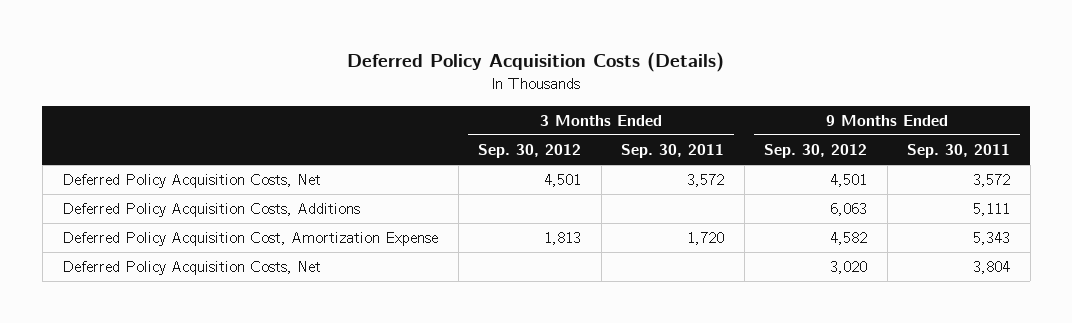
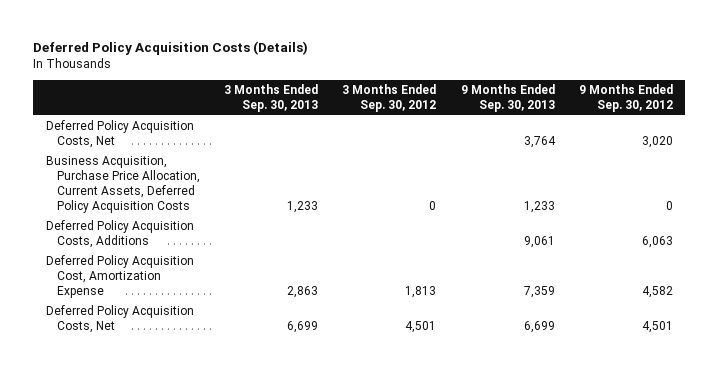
[621,144,725,159] Sep. 30, 2011 -> none
[907,144,1011,159] Sep. 30, 2011 -> none
none -> [223,83,318,113] 3 Months Ended Sep. 30, 2013
none -> [460,83,555,113] 9 Months Ended Sep. 30, 2013
[62,261,322,276] Deferred Policy Acquisition Costs, Net -> [45,120,194,149] Deferred Policy Acquisition Costs, Net
none -> [45,156,200,214] Business Acquisition, Purchase Price Allocation, Current Assets, Deferred Policy Acquisition Costs
[62,174,322,189] Deferred Policy Acquisition Costs, Net -> [45,305,194,334] Deferred Policy Acquisition Costs, Net

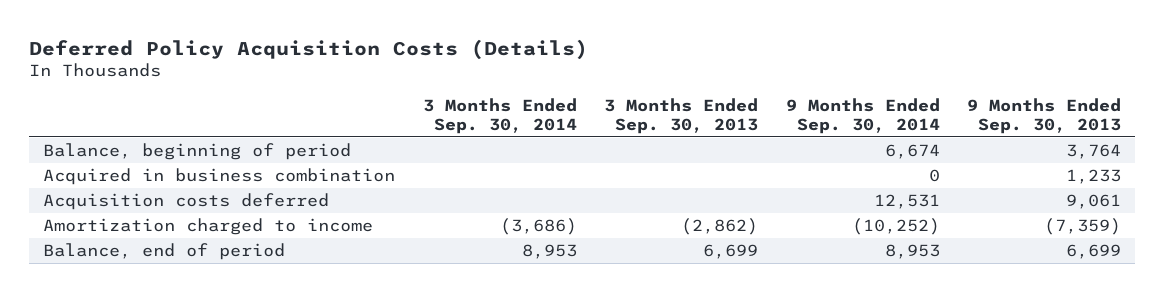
[342,83,437,113] 3 Months Ended Sep. 30, 2012 -> none
[578,83,673,113] 9 Months Ended Sep. 30, 2012 -> none
none -> [422,97,577,135] 3 Months Ended Sep. 30, 2014
none -> [785,97,940,135] 9 Months Ended Sep. 30, 2014
[45,156,200,214] Business Acquisition, Purchase Price Allocation, Current Assets, Deferred Policy Acquisition Costs -> none
[45,255,194,299] Deferred Policy Acquisition Cost, Amortization Expense -> none
[45,120,194,149] Deferred Policy Acquisition Costs, Net -> [43,142,352,160] Balance, beginning of period
none -> [43,167,396,185] Acquired in business combination
[45,220,194,249] Deferred Policy Acquisition Costs, Additions -> [43,192,330,210] Acquisition costs deferred
none -> [43,217,374,235] Amortization charged to income
[45,305,194,334] Deferred Policy Acquisition Costs, Net -> [43,242,286,260] Balance, end of period

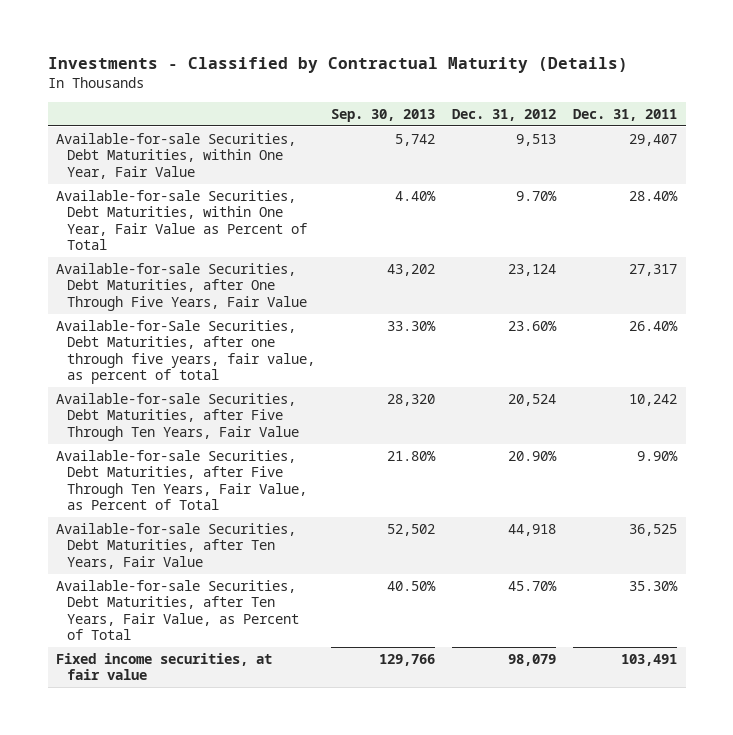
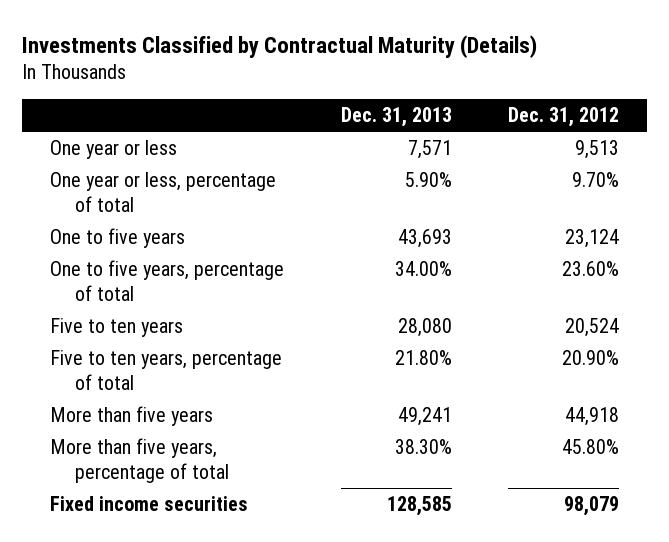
[47,57,628,74] Investments - Classified by Contractual Maturity (Details) -> [21,34,537,58] Investments Classified by Contractual Maturity (Details)
[331,108,436,122] Sep. 30, 2013 -> none
[573,108,678,121] Dec. 31, 2011 -> none
none -> [340,107,452,128] Dec. 31, 2013
[56,579,299,641] Available-for-sale Securities, Debt Maturities, after Ten Years, Fair Value, as Percent of Total -> none
[56,132,297,179] Available-for-sale Securities, Debt Maturities, within One Year, Fair Value -> [50,140,178,160] One year or less
[56,189,307,251] Available-for-sale Securities, Debt Maturities, within One Year, Fair Value as Percent of Total -> [50,172,277,213] One year or less, percentage of total
[56,262,307,311] Available-for-sale Securities, Debt Maturities, after One Through Five Years, Fair Value -> [50,228,186,249] One to five years
[56,319,315,385] Available-for-Sale Securities, Debt Maturities, after one through five years, fair value, as percent of total -> [50,260,285,302] One to five years, percentage of total
[56,392,299,441] Available-for-sale Securities, Debt Maturities, after Five Through Ten Years, Fair Value -> [50,318,184,338] Five to ten years
[56,449,307,511] Available-for-sale Securities, Debt Maturities, after Five Through Ten Years, Fair Value, as Percent of Total -> [50,350,283,391] Five to ten years, percentage of total
[56,522,297,569] Available-for-sale Securities, Debt Maturities, after Ten Years, Fair Value -> [50,406,214,427] More than five years
none -> [50,438,230,484] More than five years, percentage of total
[56,652,273,681] Fixed income securities, at fair value -> [50,496,249,512] Fixed income securities

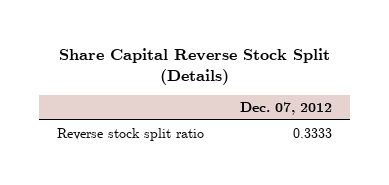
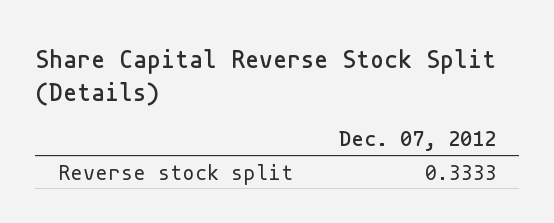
[57,128,205,142] Reverse stock split ratio -> [57,163,293,185] Reverse stock split

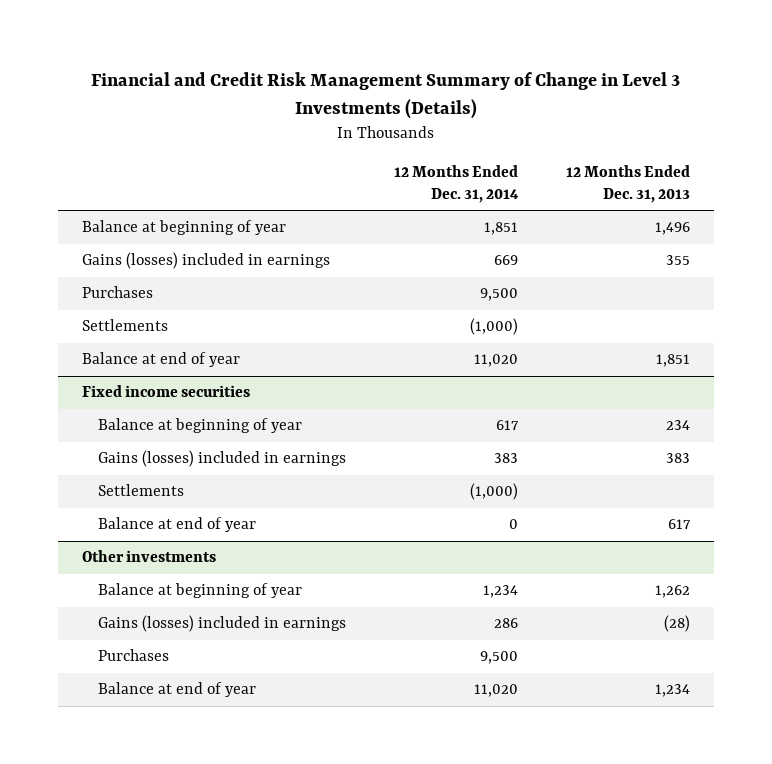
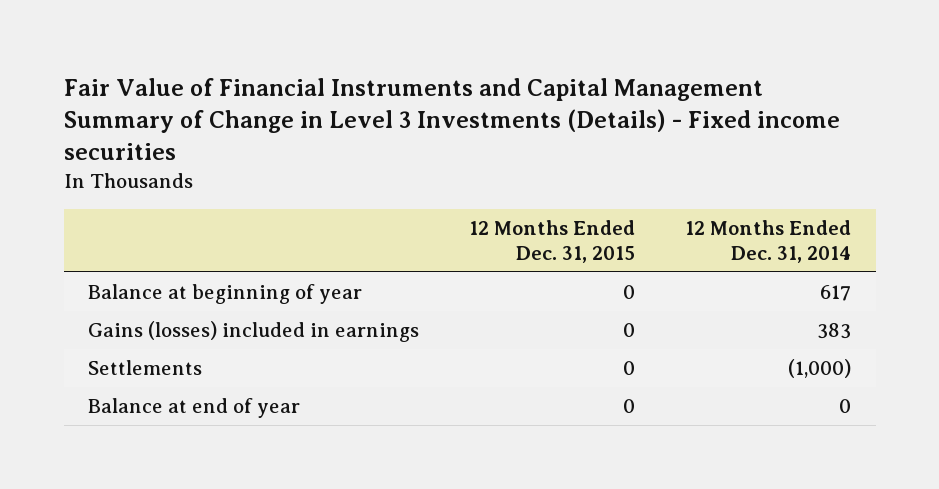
[91,71,681,119] Financial and Credit Risk Management Summary of Change in Level 3 Investments (Details) -> [63,77,840,161] Fair Value of Financial Instruments and Capital Management Summary of Change in Level 3 Investments (Details) - Fixed income securities
[566,165,691,203] 12 Months Ended Dec. 31, 2013 -> none
none -> [469,220,636,263] 12 Months Ended Dec. 31, 2015
[81,220,286,236] Balance at beginning of year -> none
[81,252,330,270] Gains (losses) included in earnings -> none
[81,286,153,299] Purchases -> none
[81,319,168,332] Settlements -> none
[81,352,240,368] Balance at end of year -> none
[81,385,250,398] Fixed income securities -> none
[81,550,216,563] Other investments -> none
[98,583,303,599] Balance at beginning of year -> none
[98,615,347,633] Gains (losses) included in earnings -> none
[98,649,170,662] Purchases -> none
[98,682,257,698] Balance at end of year -> none

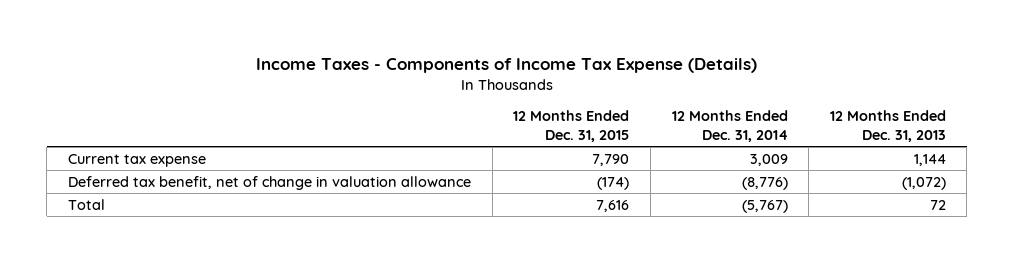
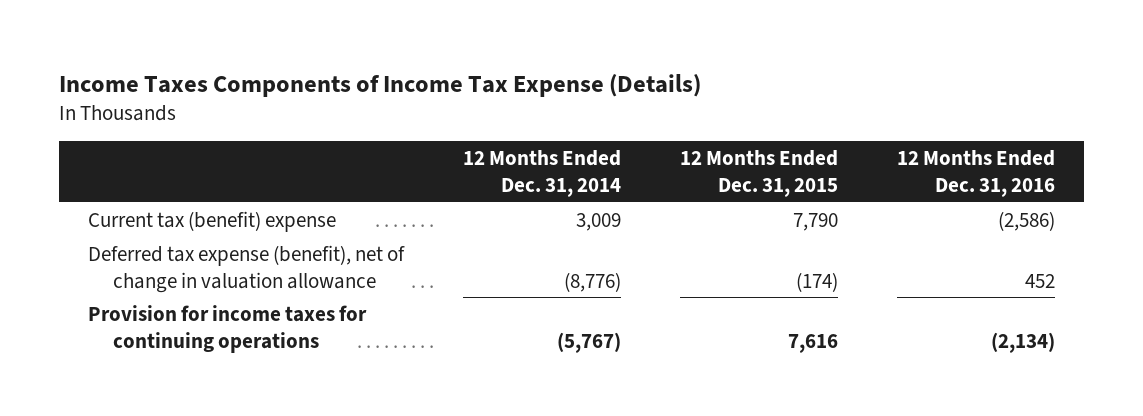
[255,57,757,73] Income Taxes - Components of Income Tax Expense (Details) -> [59,73,702,97] Income Taxes Components of Income Tax Expense (Details)
[829,109,946,142] 12 Months Ended Dec. 31, 2013 -> none
none -> [897,150,1056,197] 12 Months Ended Dec. 31, 2016
[68,153,207,167] Current tax expense -> [88,210,337,232] Current tax (benefit) expense
[68,175,472,190] Deferred tax benefit, net of change in valuation allowance -> [88,244,406,293] Deferred tax expense (benefit), net of change in valuation allowance
[68,198,106,210] Total -> [88,304,368,353] Provision for income taxes for continuing operations

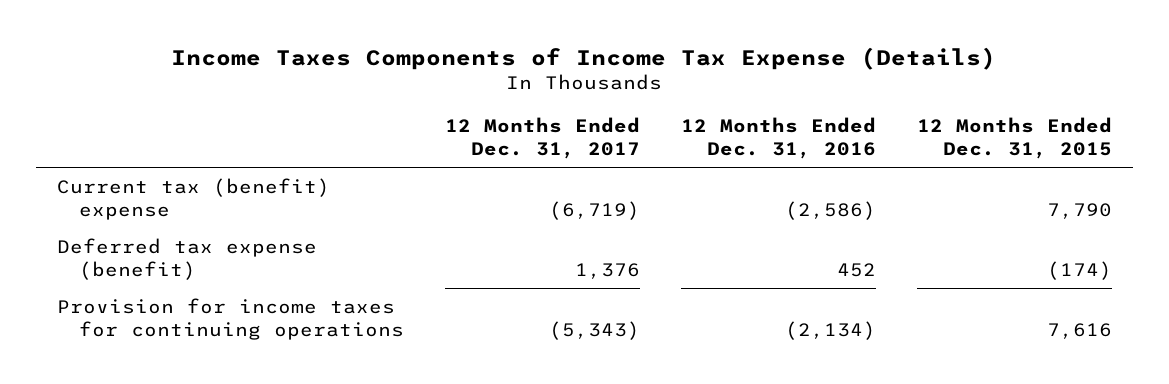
[463,150,622,197] 12 Months Ended Dec. 31, 2014 -> none
none -> [444,117,640,160] 12 Months Ended Dec. 31, 2017
[88,244,406,293] Deferred tax expense (benefit), net of change in valuation allowance -> [56,237,317,280] Deferred tax expense (benefit)

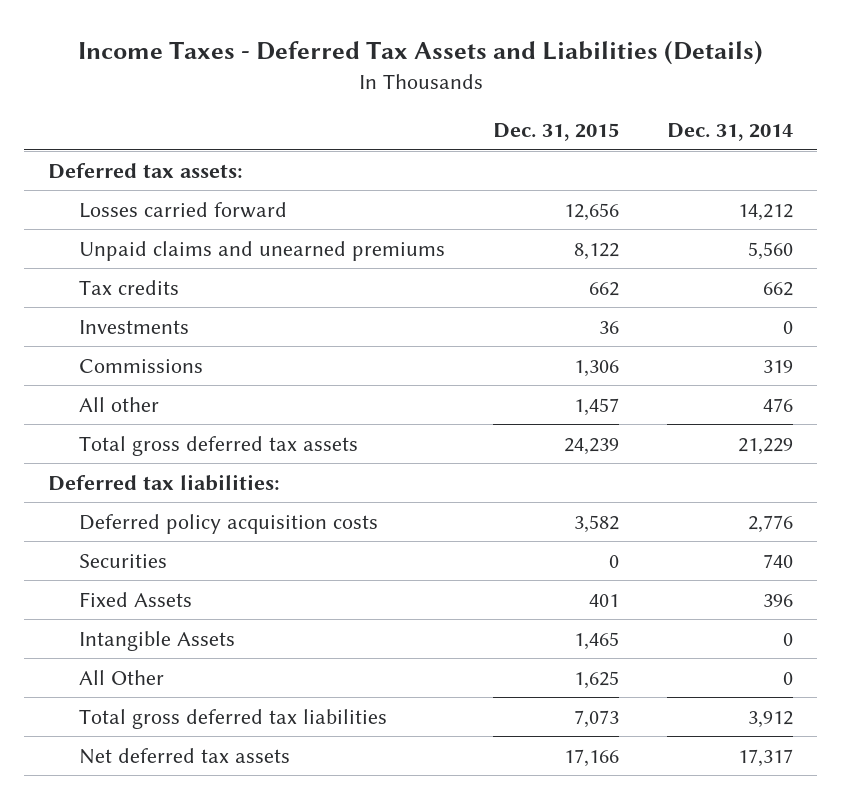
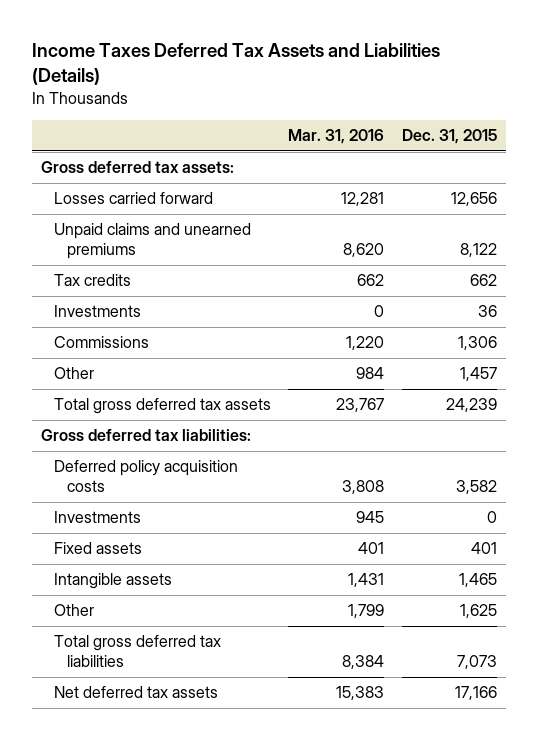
[77,39,763,65] Income Taxes - Deferred Tax Assets and Liabilities (Details) -> [31,42,440,85] Income Taxes Deferred Tax Assets and Liabilities (Details)
[667,123,794,142] Dec. 31, 2014 -> none
none -> [288,129,385,145] Mar. 31, 2016
[48,162,244,179] Deferred tax assets: -> [40,161,234,174] Gross deferred tax assets:
[79,396,160,412] All other -> [53,367,94,380] Other
[48,473,281,491] Deferred tax liabilities: -> [40,429,251,442] Gross deferred tax liabilities:
[79,553,168,568] Securities -> [53,511,141,524] Investments
[79,591,193,607] Fixed Assets -> [53,542,142,555] Fixed assets
[79,630,236,651] Intangible Assets -> [53,573,172,590] Intangible assets
[79,669,165,685] All Other -> [53,604,94,617] Other

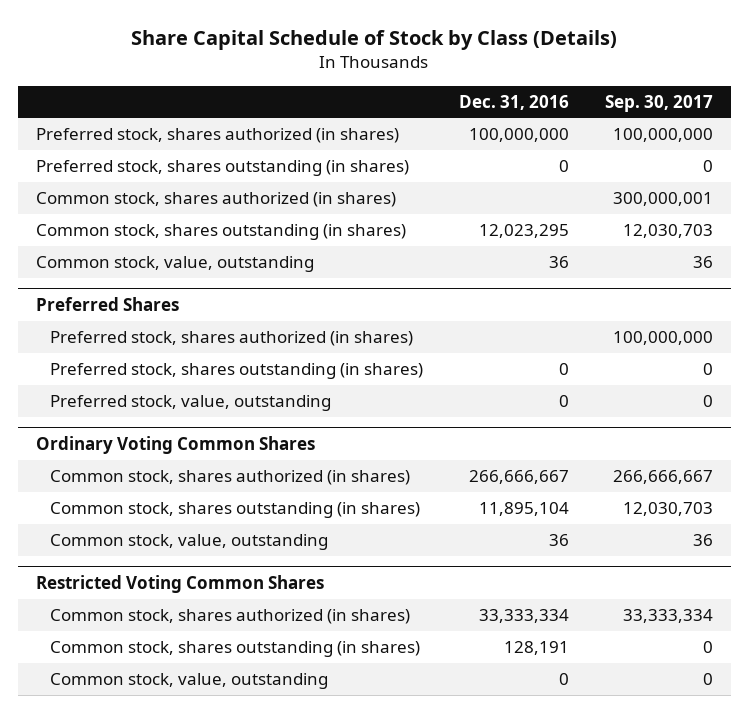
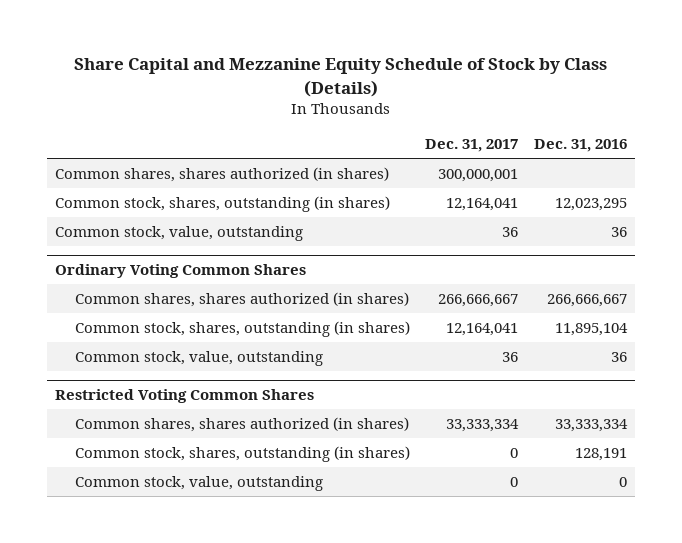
[131,30,618,51] Share Capital Schedule of Stock by Class (Details) -> [73,58,607,97] Share Capital and Mezzanine Equity Schedule of Stock by Class (Details)
[604,94,713,112] Sep. 30, 2017 -> none
none -> [425,139,519,153] Dec. 31, 2017
[36,128,400,144] Preferred stock, shares authorized (in shares) -> none
[36,160,410,177] Preferred stock, shares outstanding (in shares) -> none
[36,192,397,208] Common stock, shares authorized (in shares) -> [54,167,389,183] Common shares, shares authorized (in shares)
[36,224,407,241] Common stock, shares outstanding (in shares) -> [54,196,390,213] Common stock, shares, outstanding (in shares)
[36,297,180,312] Preferred Shares -> none
[49,331,413,347] Preferred stock, shares authorized (in shares) -> none
[49,363,423,380] Preferred stock, shares outstanding (in shares) -> none
[49,395,331,412] Preferred stock, value, outstanding -> none
[49,470,410,486] Common stock, shares authorized (in shares) -> [74,292,409,308] Common shares, shares authorized (in shares)
[49,502,420,519] Common stock, shares outstanding (in shares) -> [74,321,410,338] Common stock, shares, outstanding (in shares)
[49,609,410,625] Common stock, shares authorized (in shares) -> [74,417,409,433] Common shares, shares authorized (in shares)
[49,641,420,658] Common stock, shares outstanding (in shares) -> [74,446,410,463] Common stock, shares, outstanding (in shares)

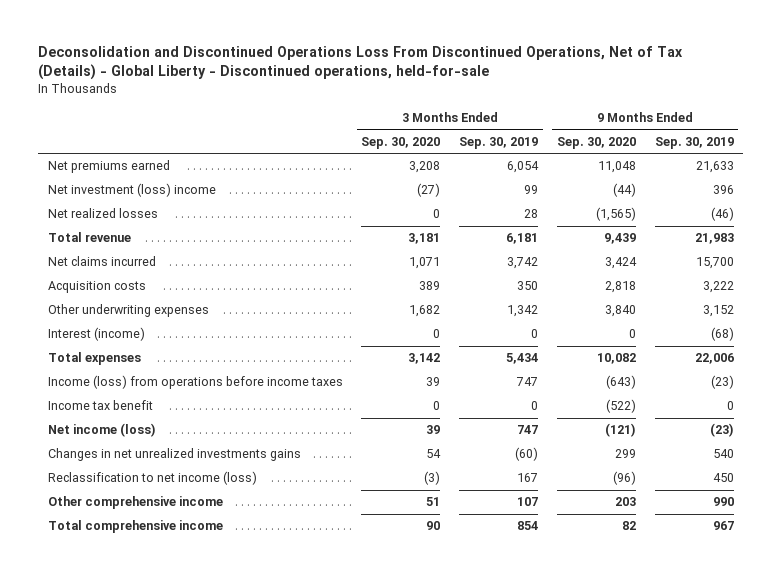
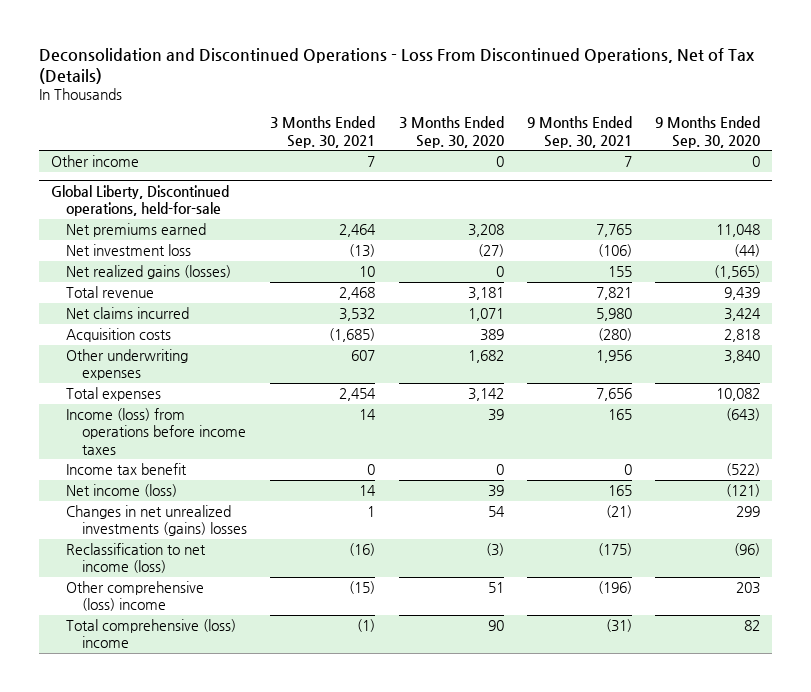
[38,46,684,81] Deconsolidation and Discontinued Operations Loss From Discontinued Operations, Net of Tax (Details) - Global Liberty - Discontinued operations, held-for-sale -> [39,47,756,84] Deconsolidation and Discontinued Operations - Loss From Discontinued Operations, Net of Tax (Details)
[459,136,539,149] Sep. 30, 2019 -> none
[654,136,734,149] Sep. 30, 2019 -> none
none -> [270,116,376,148] 3 Months Ended Sep. 30, 2021
none -> [527,116,633,148] 9 Months Ended Sep. 30, 2021
none -> [50,155,139,168] Other income
none -> [50,184,229,216] Global Liberty, Discontinued operations, held-for-sale
[47,183,216,198] Net investment (loss) income -> [66,244,192,257] Net investment loss
[47,208,158,219] Net realized losses -> [66,265,232,280] Net realized gains (losses)
[47,327,145,342] Interest (income) -> none
[47,448,301,462] Changes in net unrealized investments gains -> [66,505,247,537] Changes in net unrealized investments (gains) losses
[47,496,223,510] Other comprehensive income -> [66,581,205,612] Other comprehensive (loss) income
[47,520,223,534] Total comprehensive income -> [66,619,237,649] Total comprehensive (loss) income

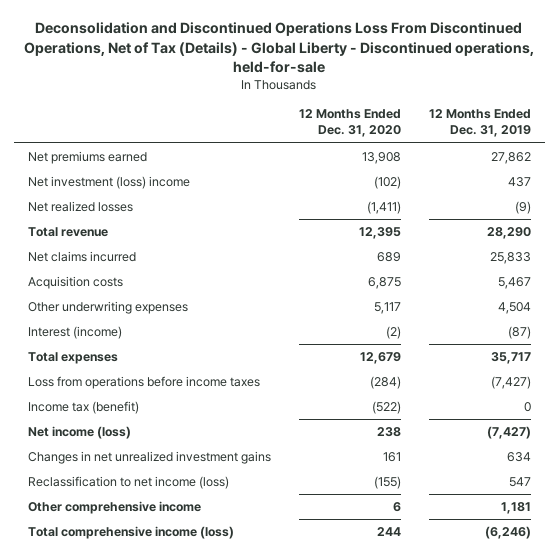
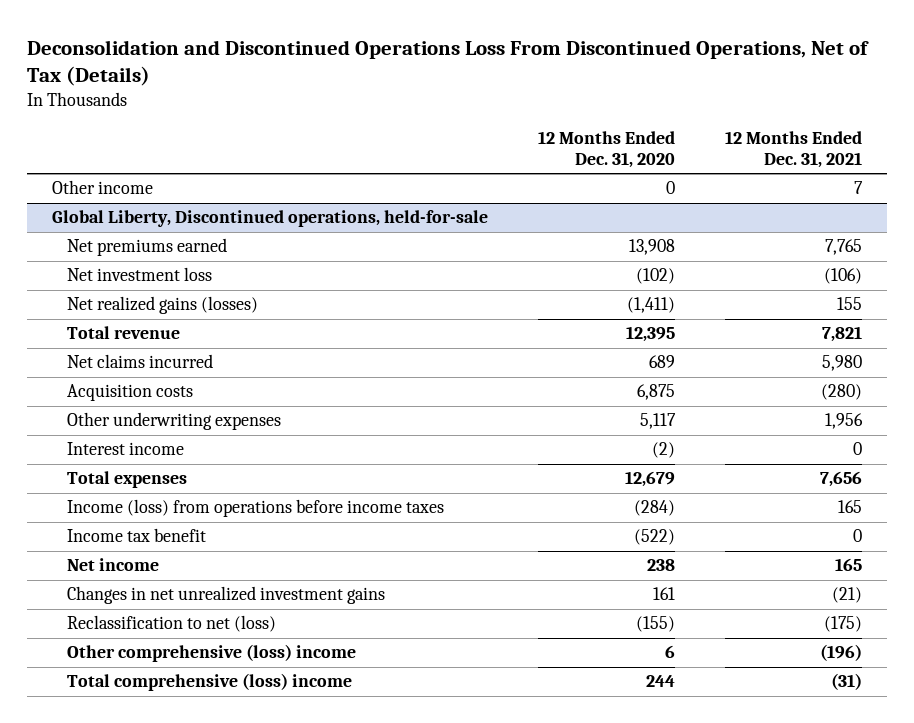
[24,22,535,74] Deconsolidation and Discontinued Operations Loss From Discontinued Operations, Net of Tax (Details) - Global Liberty - Discontinued operations, held-for-sale -> [27,39,870,87] Deconsolidation and Discontinued Operations Loss From Discontinued Operations, Net of Tax (Details)
[428,109,531,138] 12 Months Ended Dec. 31, 2019 -> none
none -> [724,131,862,168] 12 Months Ended Dec. 31, 2021
none -> [52,180,154,195] Other income
none -> [52,210,489,228] Global Liberty, Discontinued operations, held-for-sale
[28,176,191,190] Net investment (loss) income -> [67,267,213,282] Net investment loss
[28,201,134,213] Net realized losses -> [67,296,259,315] Net realized gains (losses)
[28,326,123,340] Interest (income) -> [67,442,185,456] Interest income
[28,376,261,390] Loss from operations before income taxes -> [67,499,445,518] Income (loss) from operations before income taxes
[28,401,140,415] Income tax (benefit) -> [67,528,207,543] Income tax benefit
[28,426,132,440] Net income (loss) -> [67,558,160,572] Net income
[28,476,230,490] Reclassification to net income (loss) -> [67,615,277,633] Reclassification to net (loss)
[28,501,202,515] Other comprehensive income -> [67,644,357,663] Other comprehensive (loss) income
[28,526,235,540] Total comprehensive income (loss) -> [67,673,353,692] Total comprehensive (loss) income

